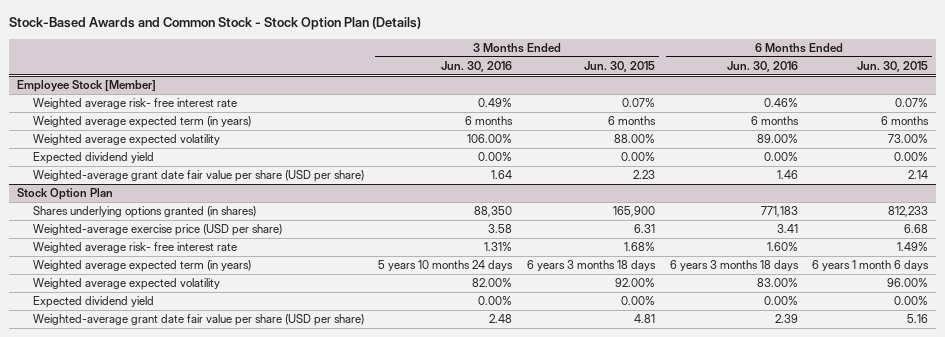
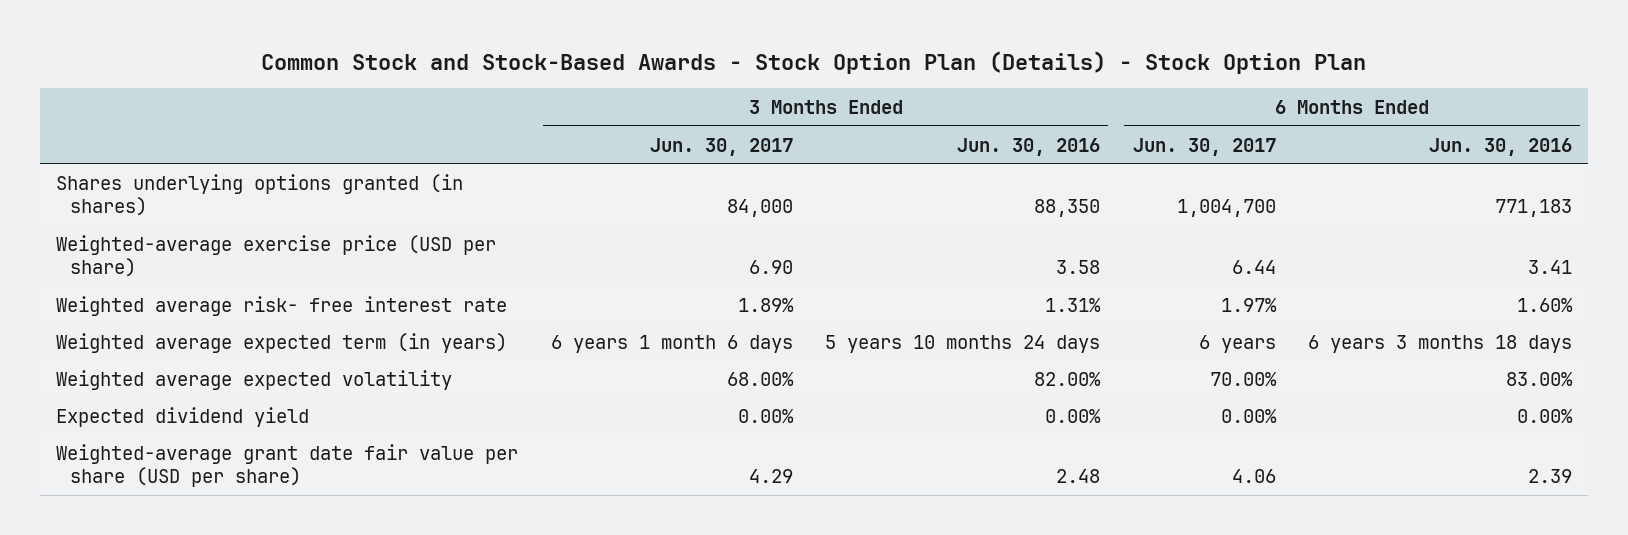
[9,17,422,31] Stock-Based Awards and Common Stock - Stock Option Plan (Details) -> [261,50,1367,74] Common Stock and Stock-Based Awards - Stock Option Plan (Details) - Stock Option Plan
[584,61,656,73] Jun. 30, 2015 -> none
[857,61,929,73] Jun. 30, 2015 -> none
none -> [649,137,793,156] Jun. 30, 2017
none -> [1132,137,1276,156] Jun. 30, 2017
[16,80,156,93] Employee Stock [Member] -> none
[32,98,237,110] Weighted average risk- free interest rate -> none
[32,116,251,129] Weighted average expected term (in years) -> none
[32,134,220,147] Weighted average expected volatility -> none
[32,152,154,165] Expected dividend yield -> none
[32,170,364,183] Weighted-average grant date fair value per share (USD per share) -> none
[16,188,113,201] Stock Option Plan -> none

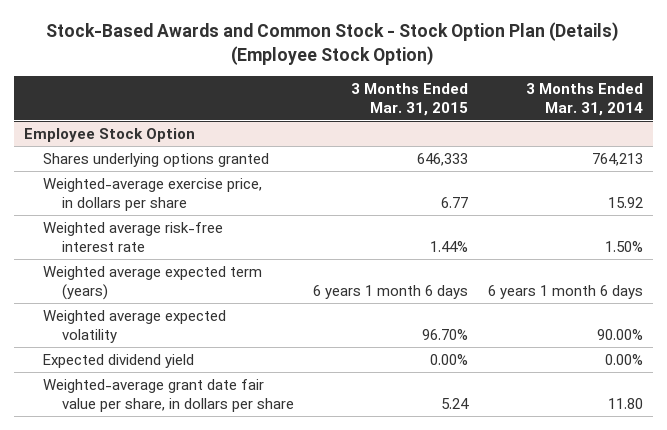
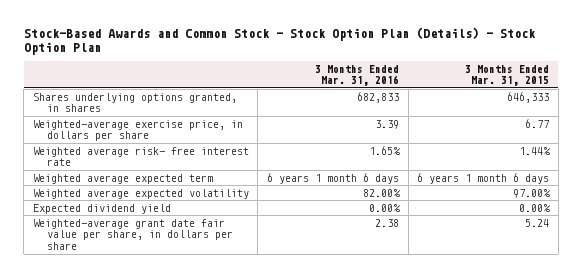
[46,22,620,65] Stock-Based Awards and Common Stock - Stock Option Plan (Details) (Employee Stock Option) -> [23,26,536,55] Stock-Based Awards and Common Stock - Stock Option Plan (Details) - Stock Option Plan
[525,82,643,116] 3 Months Ended Mar. 31, 2014 -> none
none -> [315,64,400,87] 3 Months Ended Mar. 31, 2016
[23,127,195,142] Employee Stock Option -> none
[42,152,269,167] Shares underlying options granted -> [32,92,237,113] Shares underlying options granted, in shares
[42,221,223,252] Weighted average risk-free interest rate -> [32,146,249,167] Weighted average risk- free interest rate
[42,265,262,300] Weighted average expected term (years) -> [32,173,213,184] Weighted average expected term
[422,328,469,340] 96.70% -> [513,188,552,198] 97.00%

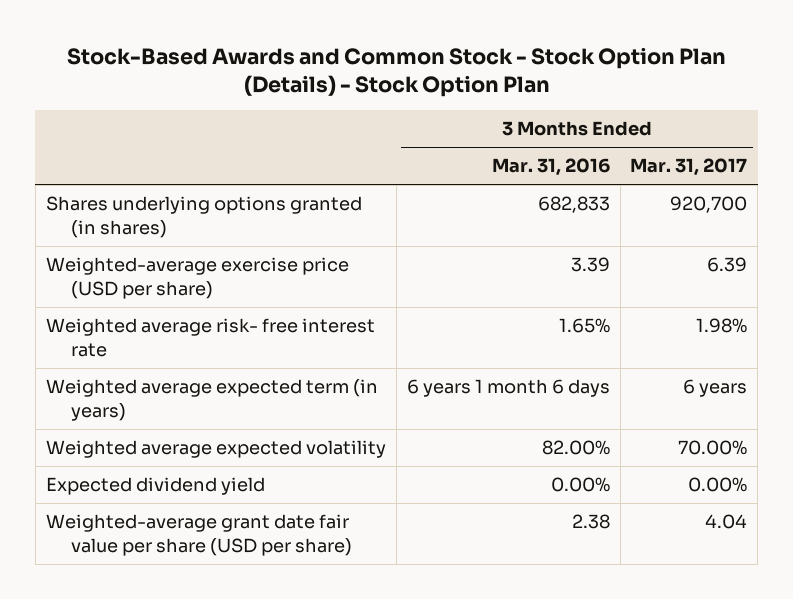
[465,64,550,87] 3 Months Ended Mar. 31, 2015 -> none
none -> [630,158,748,177] Mar. 31, 2017
[32,92,237,113] Shares underlying options granted, in shares -> [45,196,362,238] Shares underlying options granted (in shares)
[32,119,243,142] Weighted-average exercise price, in dollars per share -> [45,257,349,299] Weighted-average exercise price (USD per share)
[32,173,213,184] Weighted average expected term -> [45,379,378,421] Weighted average expected term (in years)
[32,218,234,251] Weighted-average grant date fair value per share, in dollars per share -> [45,514,352,556] Weighted-average grant date fair value per share (USD per share)

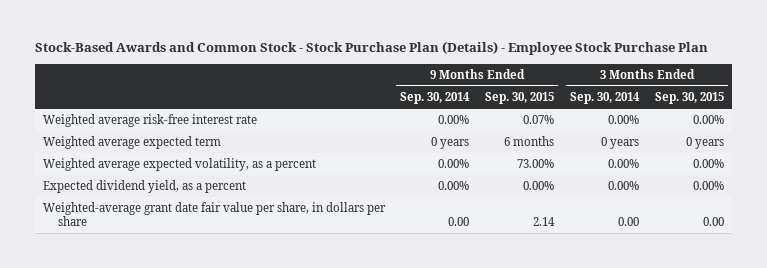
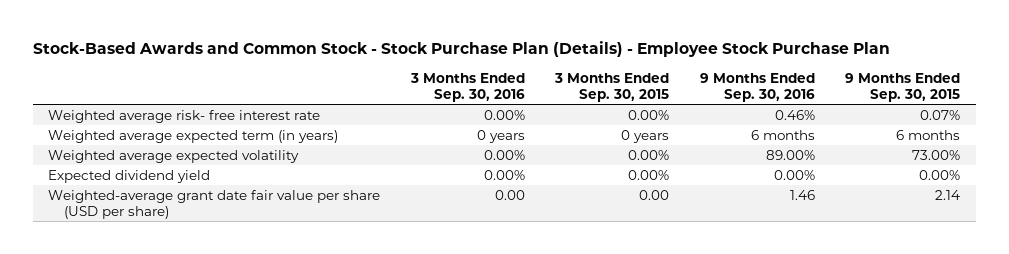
[400,92,471,105] Sep. 30, 2014 -> none
[570,92,641,105] Sep. 30, 2014 -> none
none -> [409,72,525,102] 3 Months Ended Sep. 30, 2016
none -> [699,72,815,102] 9 Months Ended Sep. 30, 2016
[42,114,257,128] Weighted average risk-free interest rate -> [48,109,321,123] Weighted average risk- free interest rate
[42,136,221,150] Weighted average expected term -> [48,129,339,143] Weighted average expected term (in years)
[42,158,316,172] Weighted average expected volatility, as a percent -> [48,149,300,163] Weighted average expected volatility
[42,180,246,194] Expected dividend yield, as a percent -> [48,169,211,183] Expected dividend yield
[42,202,386,227] Weighted-average grant date fair value per share, in dollars per share -> [48,189,381,219] Weighted-average grant date fair value per share (USD per share)

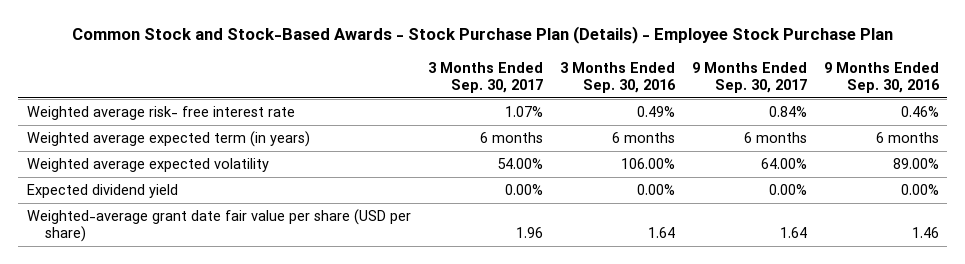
[33,41,891,58] Stock-Based Awards and Common Stock - Stock Purchase Plan (Details) - Employee Stock Purchase Plan -> [71,26,893,45] Common Stock and Stock-Based Awards - Stock Purchase Plan (Details) - Employee Stock Purchase Plan
[554,72,670,102] 3 Months Ended Sep. 30, 2015 -> none
[845,72,961,102] 9 Months Ended Sep. 30, 2015 -> none
none -> [427,61,543,93] 3 Months Ended Sep. 30, 2017
none -> [691,61,807,93] 9 Months Ended Sep. 30, 2017
[483,109,525,120] 0.00% -> [636,106,675,118] 0.49%
[476,129,525,143] 0 years -> [611,132,675,144] 6 months
[483,149,525,160] 0.00% -> [620,158,675,170] 106.00%
[494,189,525,200] 0.00 -> [647,226,675,238] 1.64

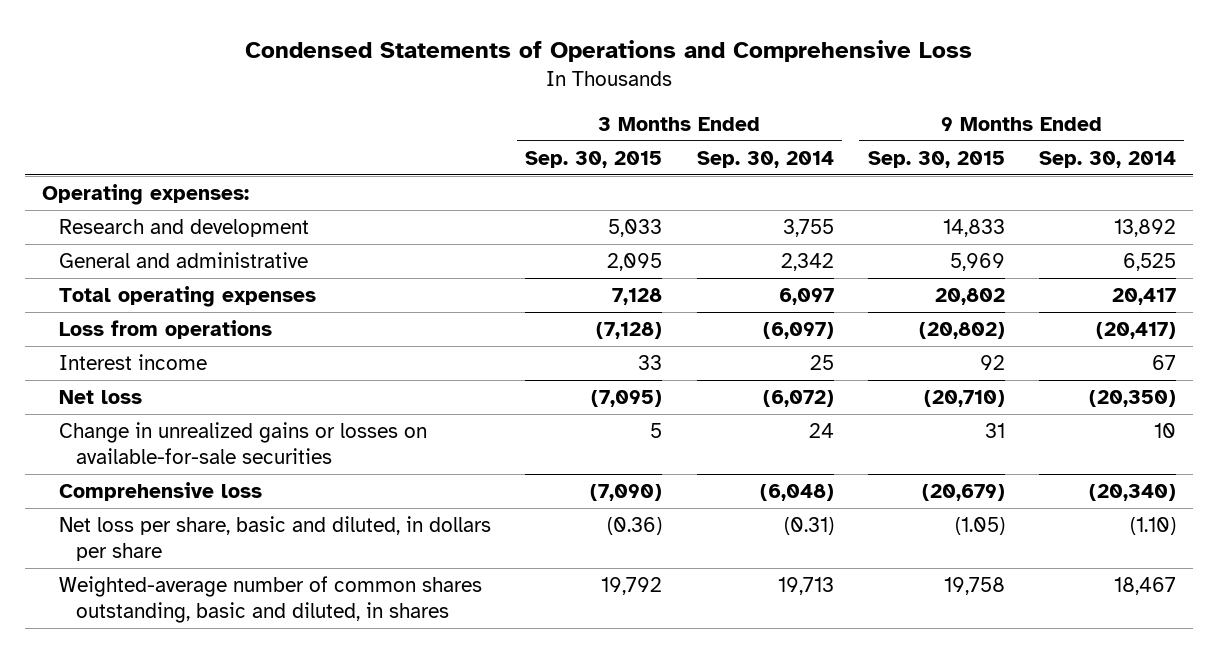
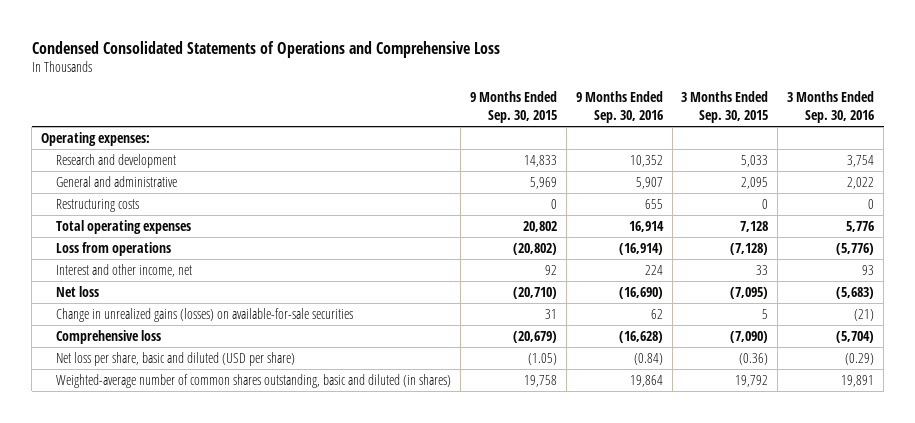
[244,39,972,62] Condensed Statements of Operations and Comprehensive Loss -> [31,40,500,58] Condensed Consolidated Statements of Operations and Comprehensive Loss
[696,150,834,168] Sep. 30, 2014 -> none
[1038,150,1176,168] Sep. 30, 2014 -> none
none -> [575,91,663,124] 9 Months Ended Sep. 30, 2016
none -> [787,91,875,124] 3 Months Ended Sep. 30, 2016
none -> [56,198,140,212] Restructuring costs
[59,354,208,371] Interest income -> [56,263,193,277] Interest and other income, net
[59,422,428,465] Change in unrealized gains or losses on available-for-sale securities -> [56,307,354,322] Change in unrealized gains (losses) on available-for-sale securities
[59,516,492,562] Net loss per share, basic and diluted, in dollars per share -> [56,351,296,366] Net loss per share, basic and diluted (USD per share)
[59,576,483,624] Weighted-average number of common shares outstanding, basic and diluted, in shares -> [56,373,452,388] Weighted-average number of common shares outstanding, basic and diluted (in shares)

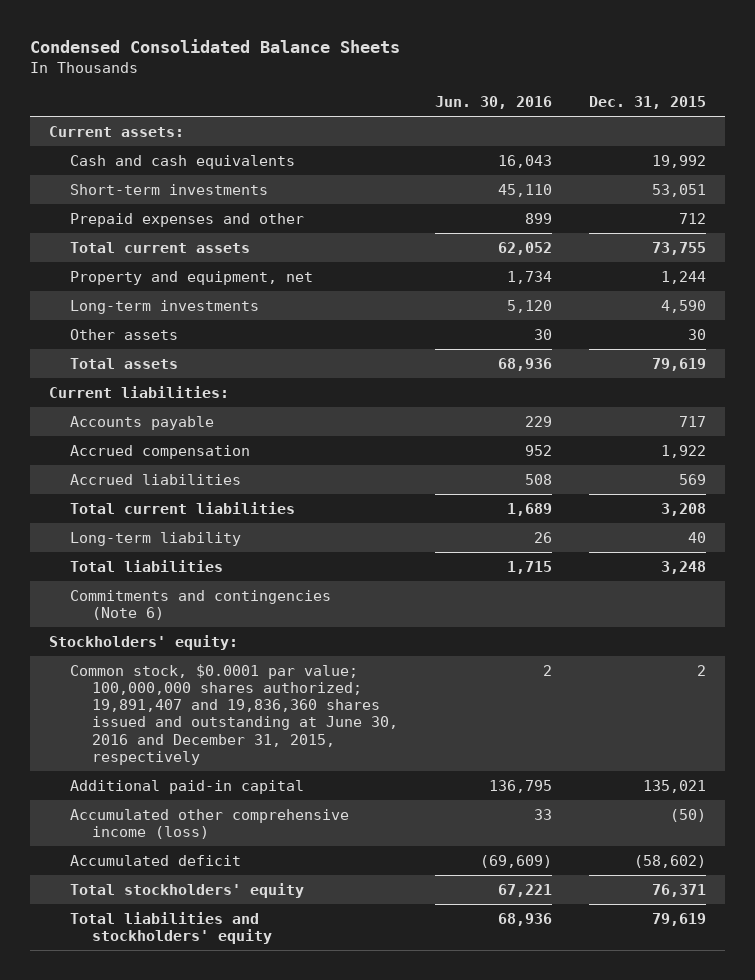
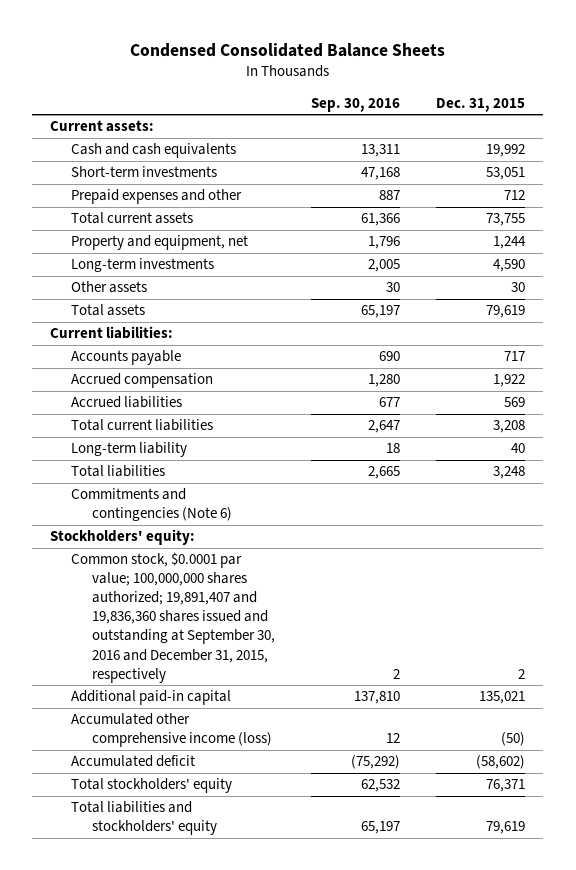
[434,96,552,110] Jun. 30, 2016 -> none
none -> [311,97,401,112] Sep. 30, 2016
[70,663,398,765] Common stock, $0.0001 par value; 100,000,000 shares authorized; 19,891,407 and 19,836,360 shares issued and outstanding at June 30, 2016 and December 31, 2015, respectively -> [71,552,276,683] Common stock, $0.0001 par value; 100,000,000 shares authorized; 19,891,407 and 19,836,360 shares issued and outstanding at September 30, 2016 and December 31, 2015, respectively

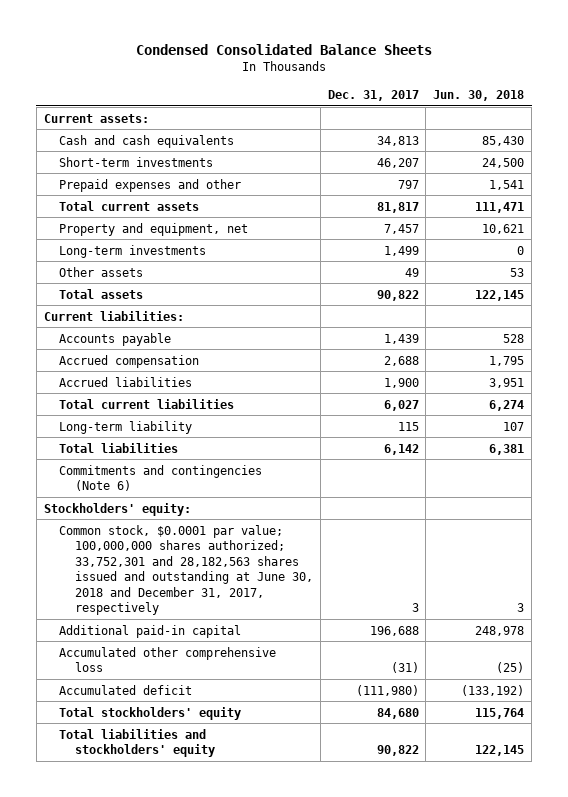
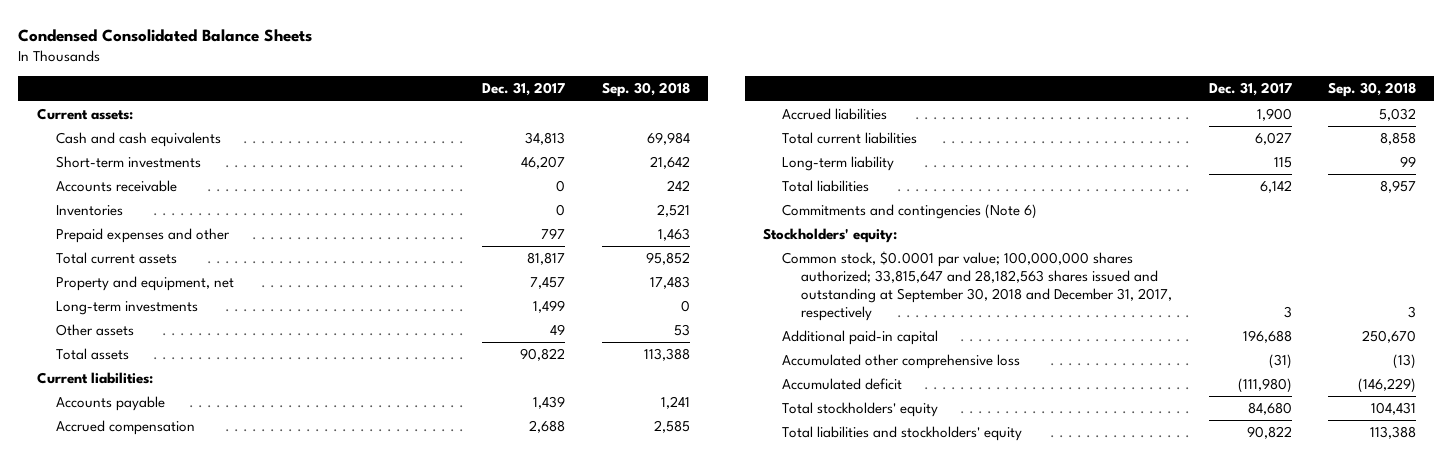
[433,89,525,101] Jun. 30, 2018 -> none
none -> [601,82,690,98] Sep. 30, 2018
none -> [55,180,177,193] Accounts receivable
none -> [55,205,123,217] Inventories
[59,524,313,616] Common stock, $0.0001 par value; 100,000,000 shares authorized; 33,752,301 and 28,182,563 shares issued and outstanding at June 30, 2018 and December 31, 2017, respectively -> [782,251,1173,321] Common stock, $0.0001 par value; 100,000,000 shares authorized; 33,815,647 and 28,182,563 shares issued and outstanding at September 30, 2018 and December 31, 2017, respectively

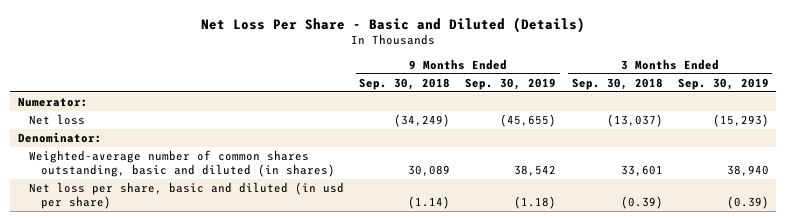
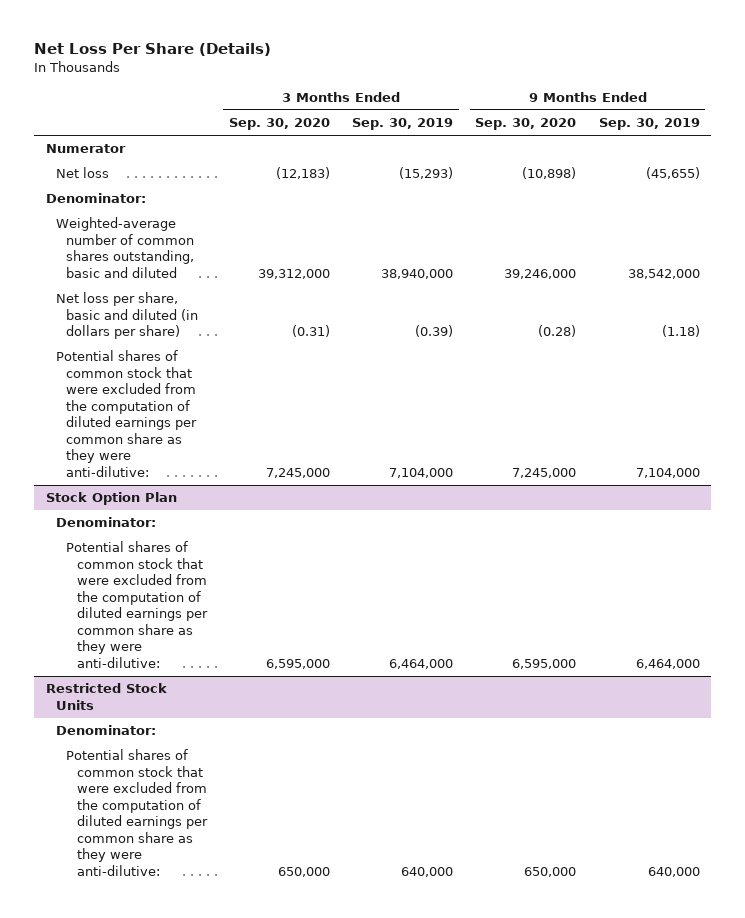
[201,16,586,33] Net Loss Per Share - Basic and Diluted (Details) -> [34,43,272,57] Net Loss Per Share (Details)
[359,77,451,90] Sep. 30, 2018 -> none
[571,77,663,90] Sep. 30, 2018 -> none
none -> [228,118,330,131] Sep. 30, 2020
none -> [475,118,577,131] Sep. 30, 2020
[18,96,89,107] Numerator: -> [45,144,126,154] Numerator
[29,149,335,178] Weighted-average number of common shares outstanding, basic and diluted (in shares) -> [55,217,195,278] Weighted-average number of common shares outstanding, basic and diluted
[514,165,557,177] 38,542 -> [627,268,700,279] 38,542,000
[726,165,769,177] 38,940 -> [381,268,454,279] 38,940,000
[29,181,345,210] Net loss per share, basic and diluted (in usd per share) -> [55,292,199,340] Net loss per share, basic and diluted (in dollars per share)
none -> [55,350,198,477] Potential shares of common stock that were excluded from the computation of diluted earnings per common share as they were anti-dilutive:
none -> [45,492,177,506] Stock Option Plan
none -> [55,517,156,528] Denominator:
none -> [66,541,208,668] Potential shares of common stock that were excluded from the computation of diluted earnings per common share as they were anti-dilutive:
none -> [45,683,167,710] Restricted Stock Units
none -> [55,725,156,736] Denominator:
none -> [66,749,208,876] Potential shares of common stock that were excluded from the computation of diluted earnings per common share as they were anti-dilutive:

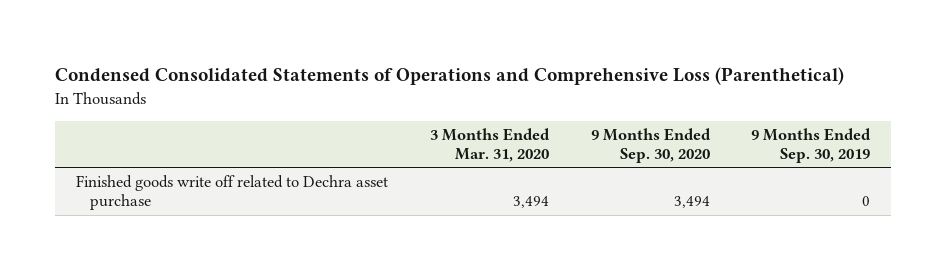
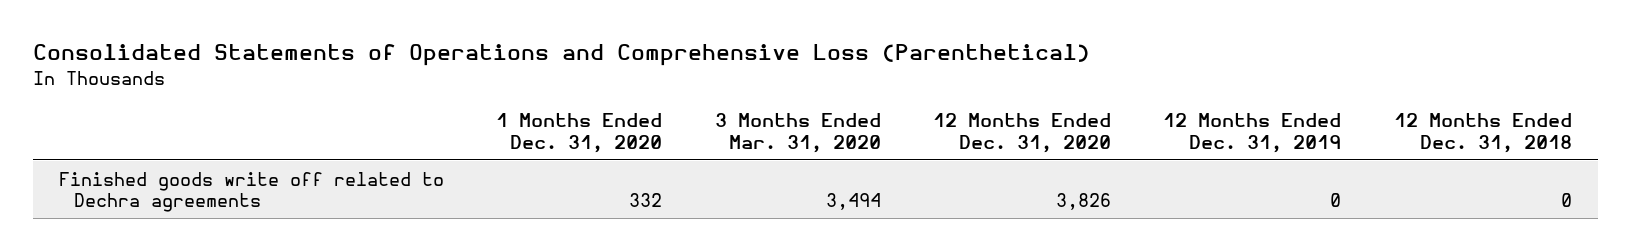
[55,67,845,86] Condensed Consolidated Statements of Operations and Comprehensive Loss (Parenthetical) -> [32,44,1090,67] Consolidated Statements of Operations and Comprehensive Loss (Parenthetical)
[590,127,711,163] 9 Months Ended Sep. 30, 2020 -> none
[751,127,872,163] 9 Months Ended Sep. 30, 2019 -> none
none -> [496,113,663,153] 1 Months Ended Dec. 31, 2020
none -> [933,113,1112,153] 12 Months Ended Dec. 31, 2020
none -> [1163,113,1342,153] 12 Months Ended Dec. 31, 2019
none -> [1393,113,1572,153] 12 Months Ended Dec. 31, 2018
[76,175,389,211] Finished goods write off related to Dechra asset purchase -> [58,171,444,213] Finished goods write off related to Dechra agreements

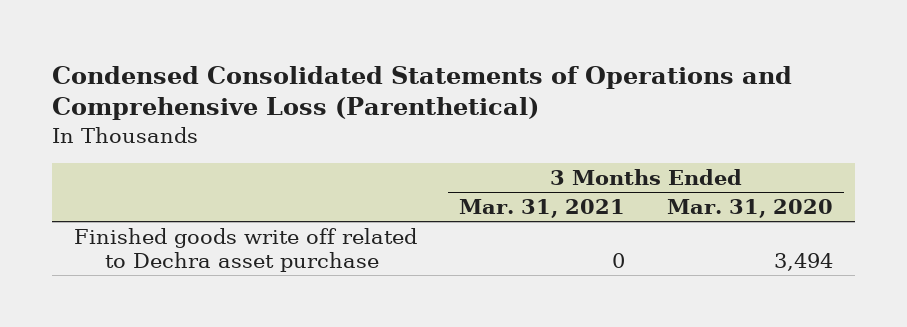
[32,44,1090,67] Consolidated Statements of Operations and Comprehensive Loss (Parenthetical) -> [52,65,793,121] Condensed Consolidated Statements of Operations and Comprehensive Loss (Parenthetical)
[496,113,663,153] 1 Months Ended Dec. 31, 2020 -> none
[933,113,1112,153] 12 Months Ended Dec. 31, 2020 -> none
[1163,113,1342,153] 12 Months Ended Dec. 31, 2019 -> none
[1393,113,1572,153] 12 Months Ended Dec. 31, 2018 -> none
none -> [458,199,625,219] Mar. 31, 2021
[58,171,444,213] Finished goods write off related to Dechra agreements -> [73,227,417,272] Finished goods write off related to Dechra asset purchase

